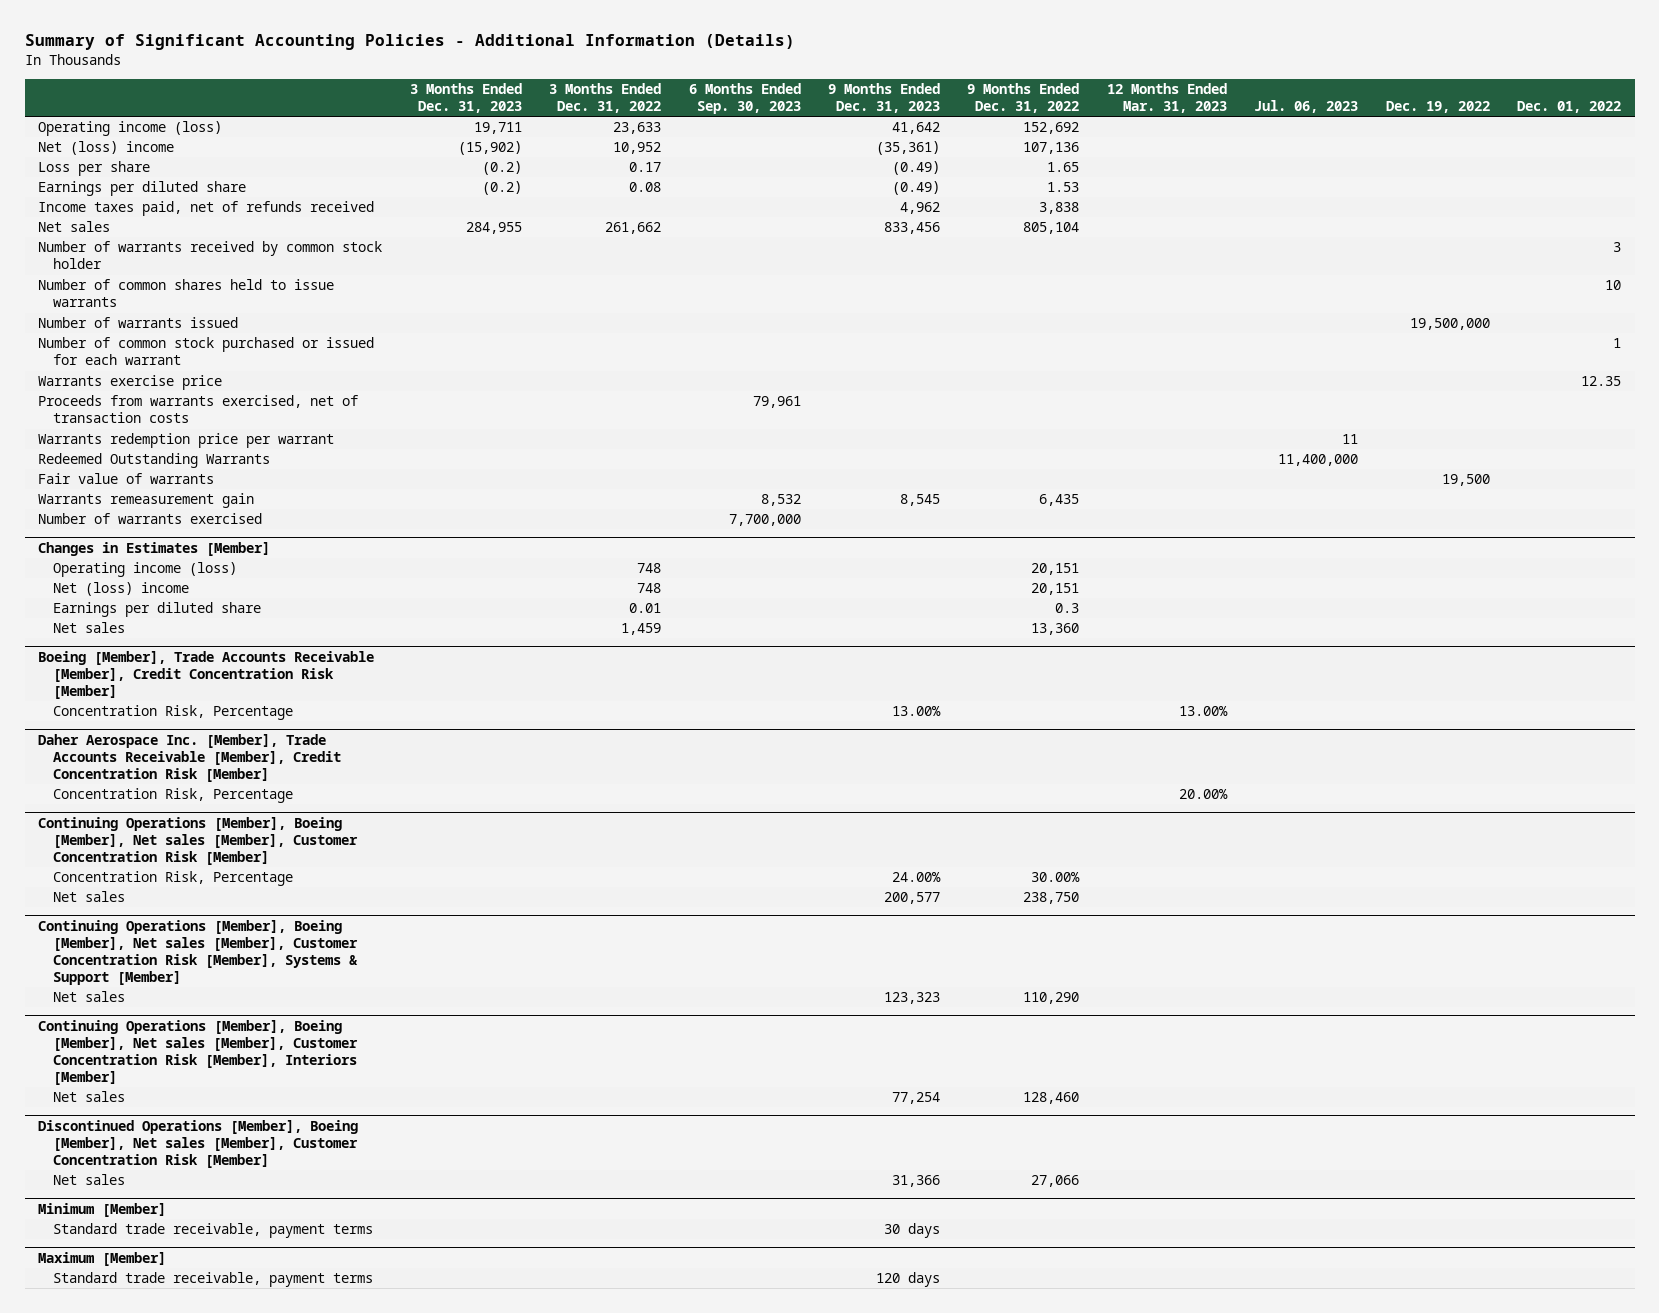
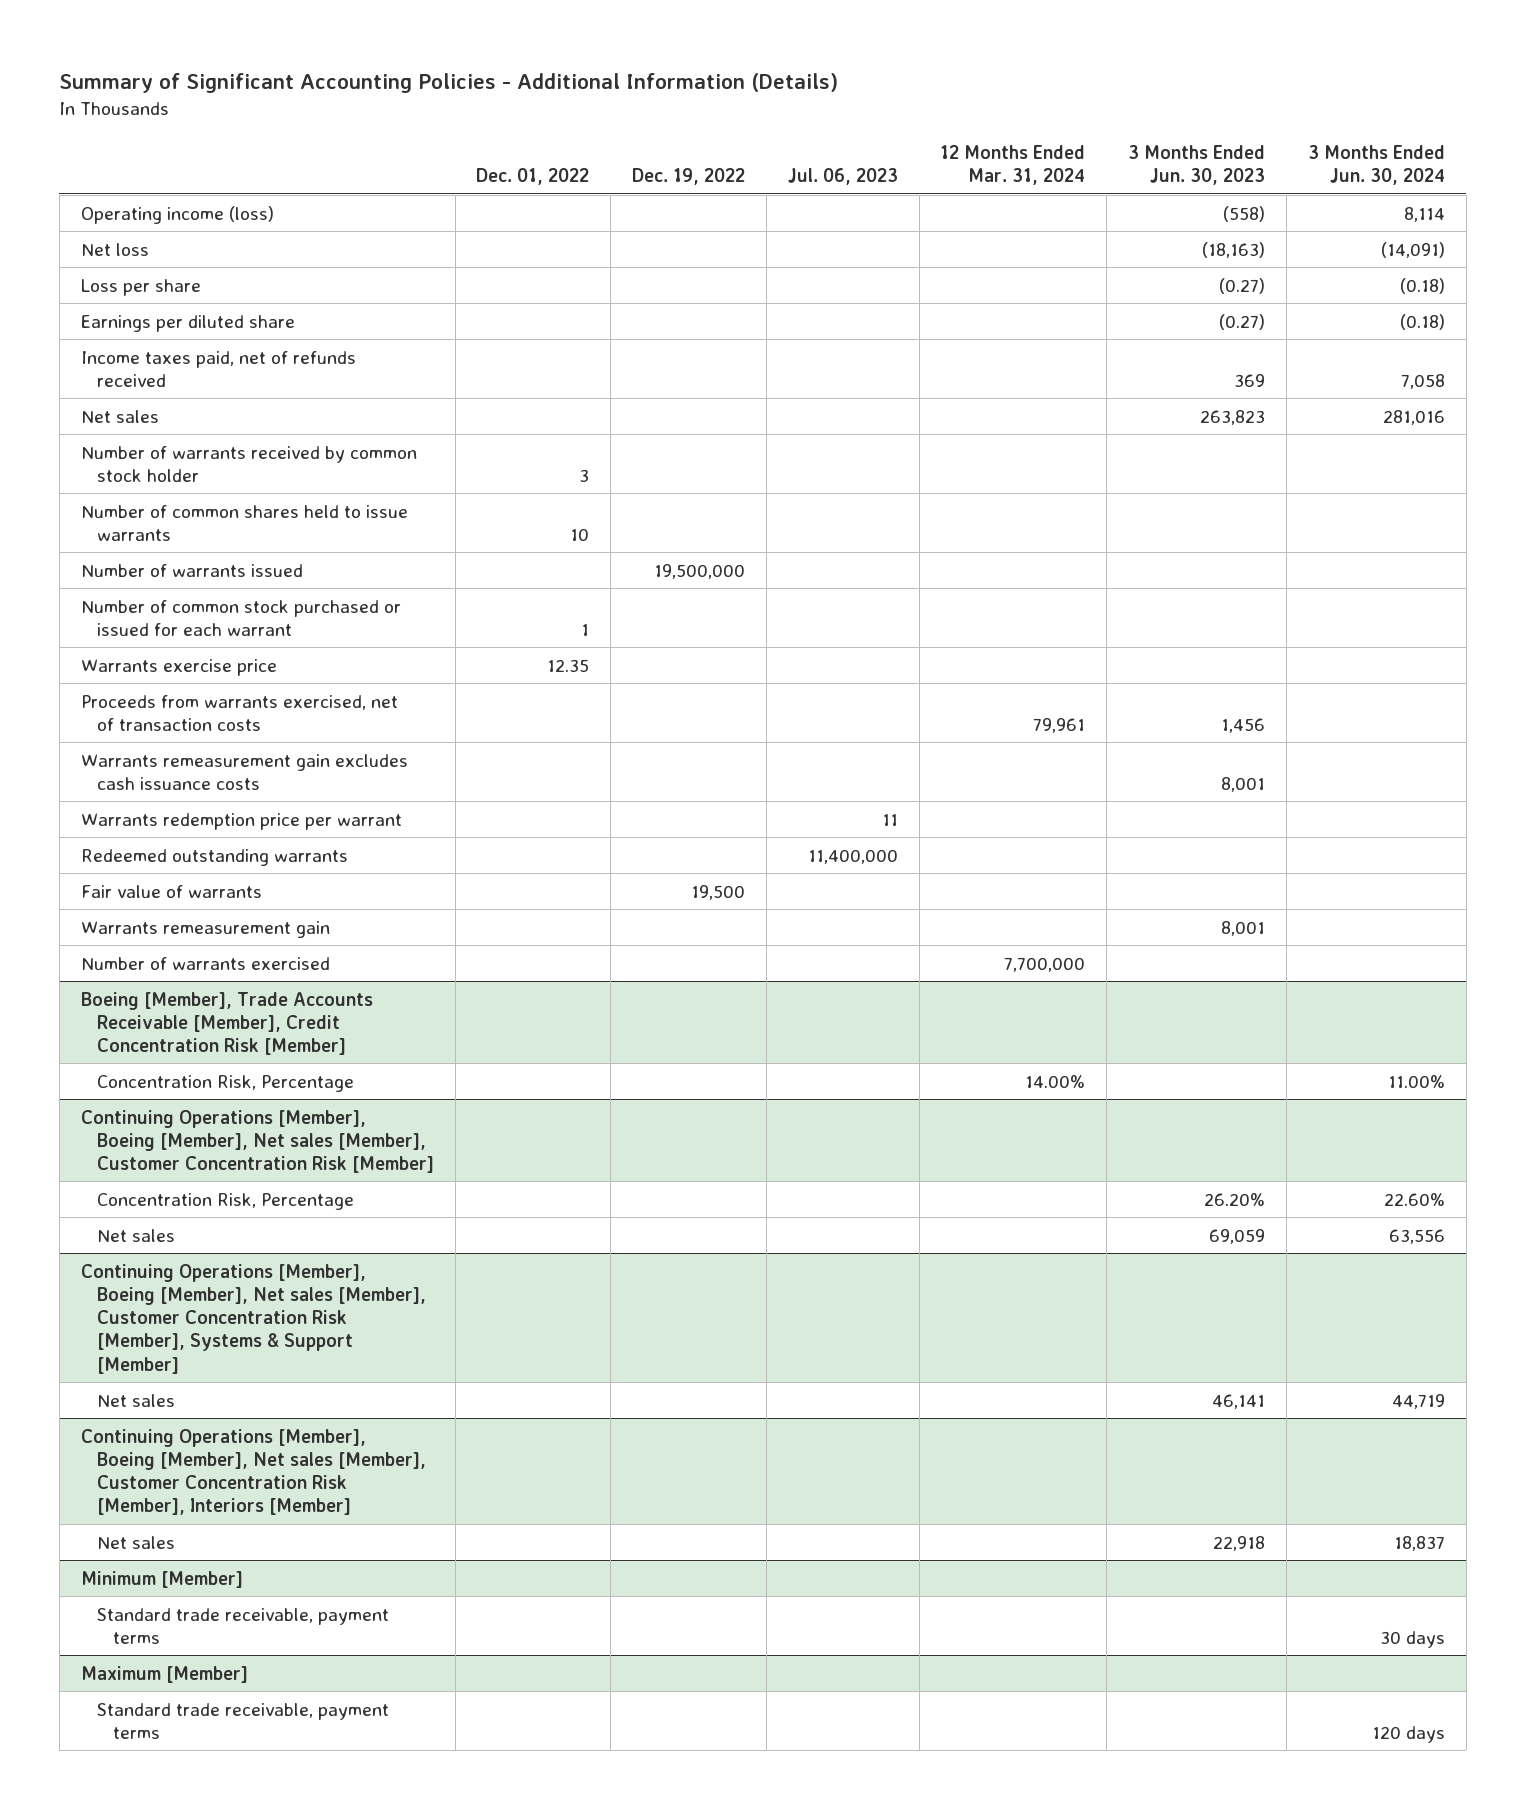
[409,82,522,113] 3 Months Ended Dec. 31, 2023 -> none
[549,82,662,113] 3 Months Ended Dec. 31, 2022 -> none
[688,82,801,114] 6 Months Ended Sep. 30, 2023 -> none
[827,82,940,113] 9 Months Ended Dec. 31, 2023 -> none
[967,82,1080,113] 9 Months Ended Dec. 31, 2022 -> none
[1106,82,1227,113] 12 Months Ended Mar. 31, 2023 -> none
none -> [940,144,1086,186] 12 Months Ended Mar. 31, 2024
none -> [1128,144,1266,186] 3 Months Ended Jun. 30, 2023
none -> [1307,144,1445,186] 3 Months Ended Jun. 30, 2024
[38,141,175,156] Net (loss) income -> [80,242,149,256] Net loss
none -> [80,753,408,790] Warrants remeasurement gain excludes cash issuance costs
[38,453,271,469] Redeemed Outstanding Warrants -> [80,848,348,866] Redeemed outstanding warrants
[38,541,271,556] Changes in Estimates [Member] -> none
[53,562,238,578] Operating income (loss) -> none
[53,582,190,597] Net (loss) income -> none
[53,602,262,618] Earnings per diluted share -> none
[53,622,126,634] Net sales -> none
[38,733,342,782] Daher Aerospace Inc. [Member], Trade Accounts Receivable [Member], Credit Concentration Risk [Member] -> none
[53,788,294,804] Concentration Risk, Percentage -> none
[38,1119,359,1168] Discontinued Operations [Member], Boeing [Member], Net sales [Member], Customer Concentration Risk [Member] -> none
[53,1174,126,1186] Net sales -> none

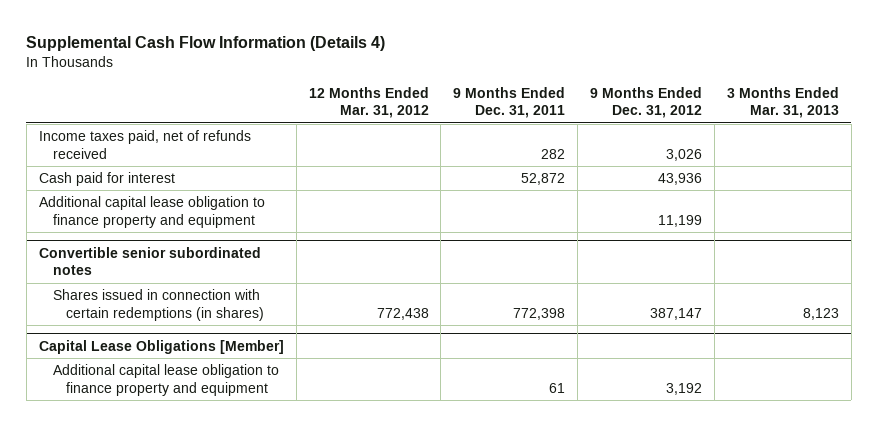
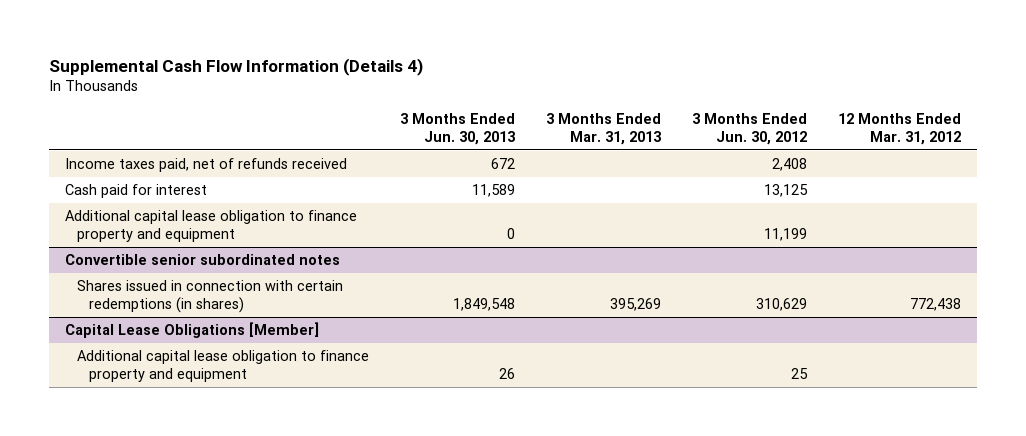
[453,86,566,119] 9 Months Ended Dec. 31, 2011 -> none
[590,86,703,119] 9 Months Ended Dec. 31, 2012 -> none
none -> [399,113,515,146] 3 Months Ended Jun. 30, 2013
none -> [692,113,808,146] 3 Months Ended Jun. 30, 2012
[802,307,839,320] 8,123 -> [609,298,661,312] 395,269

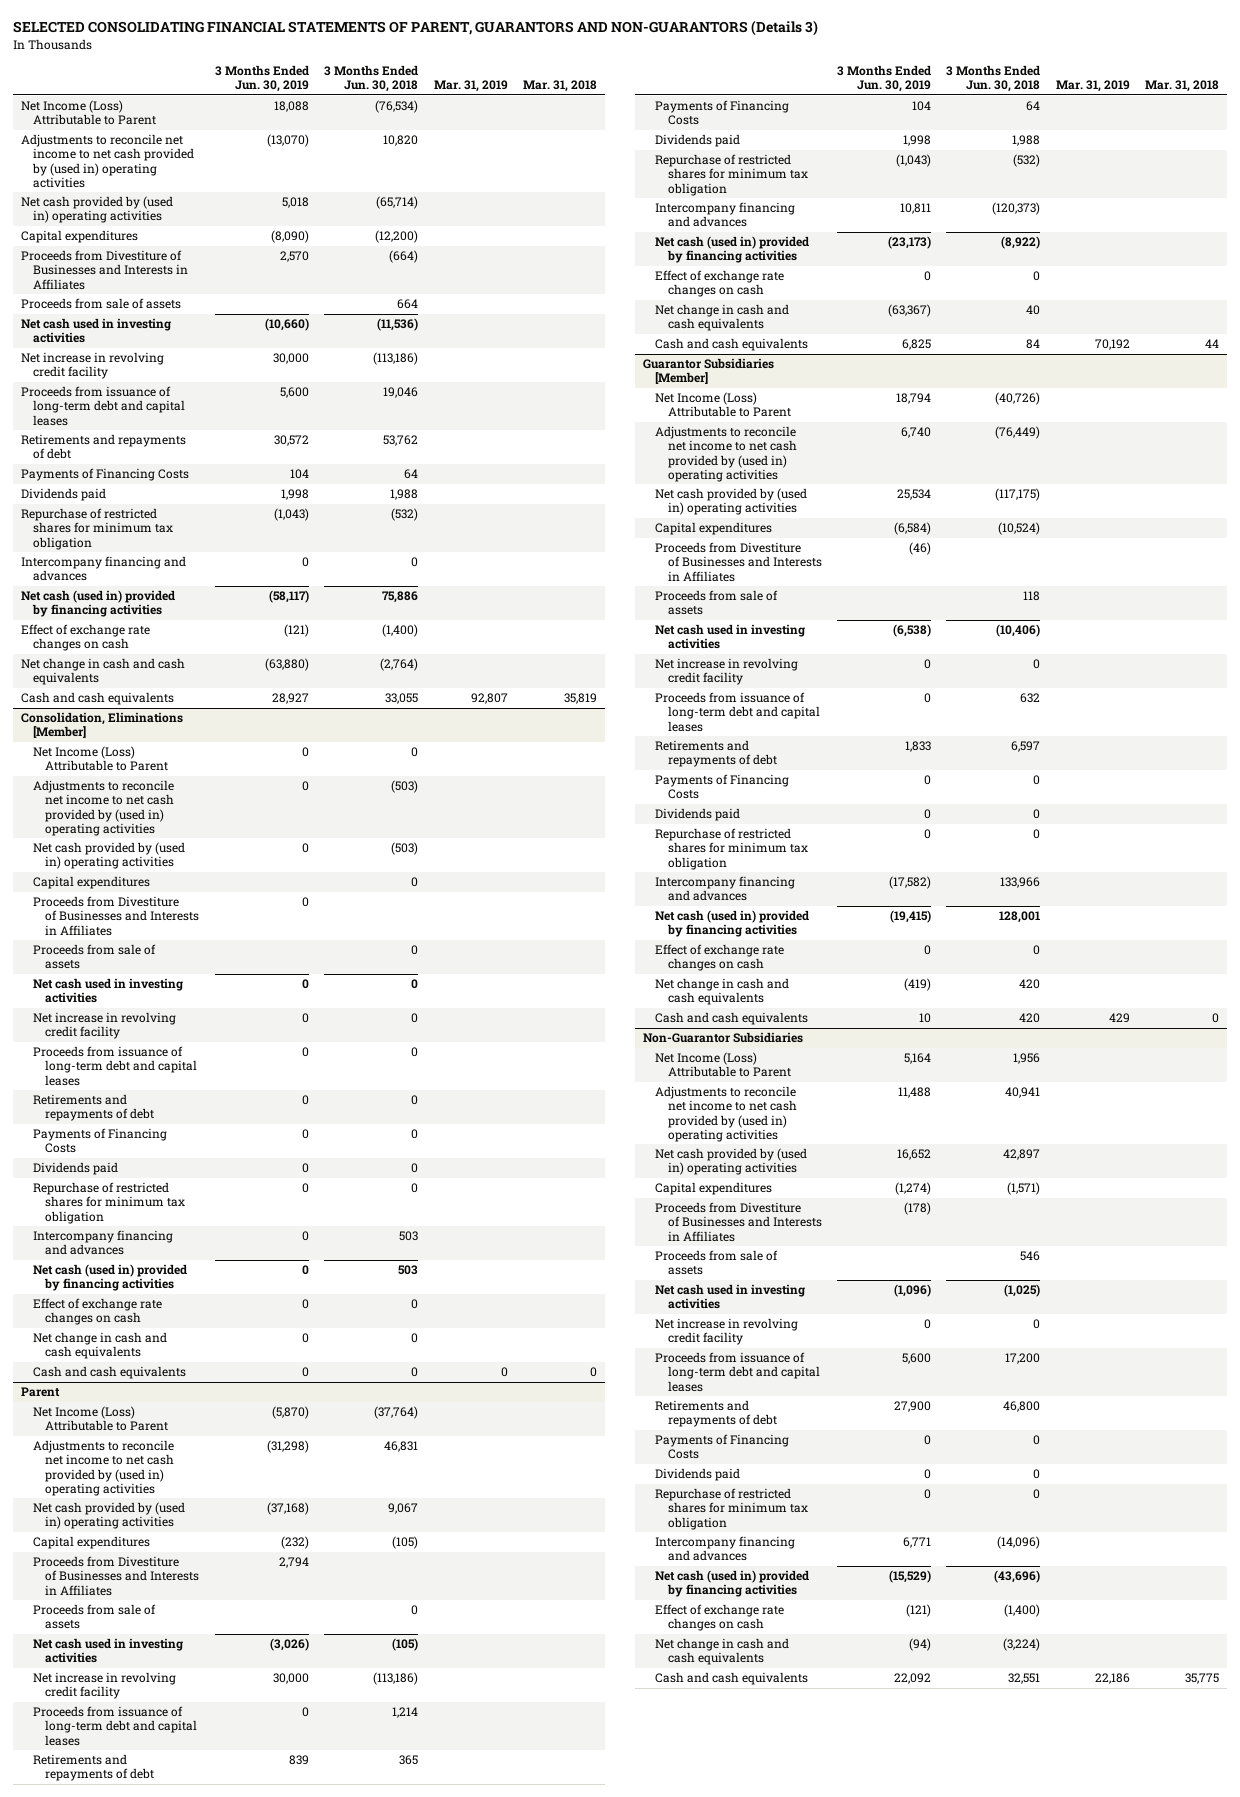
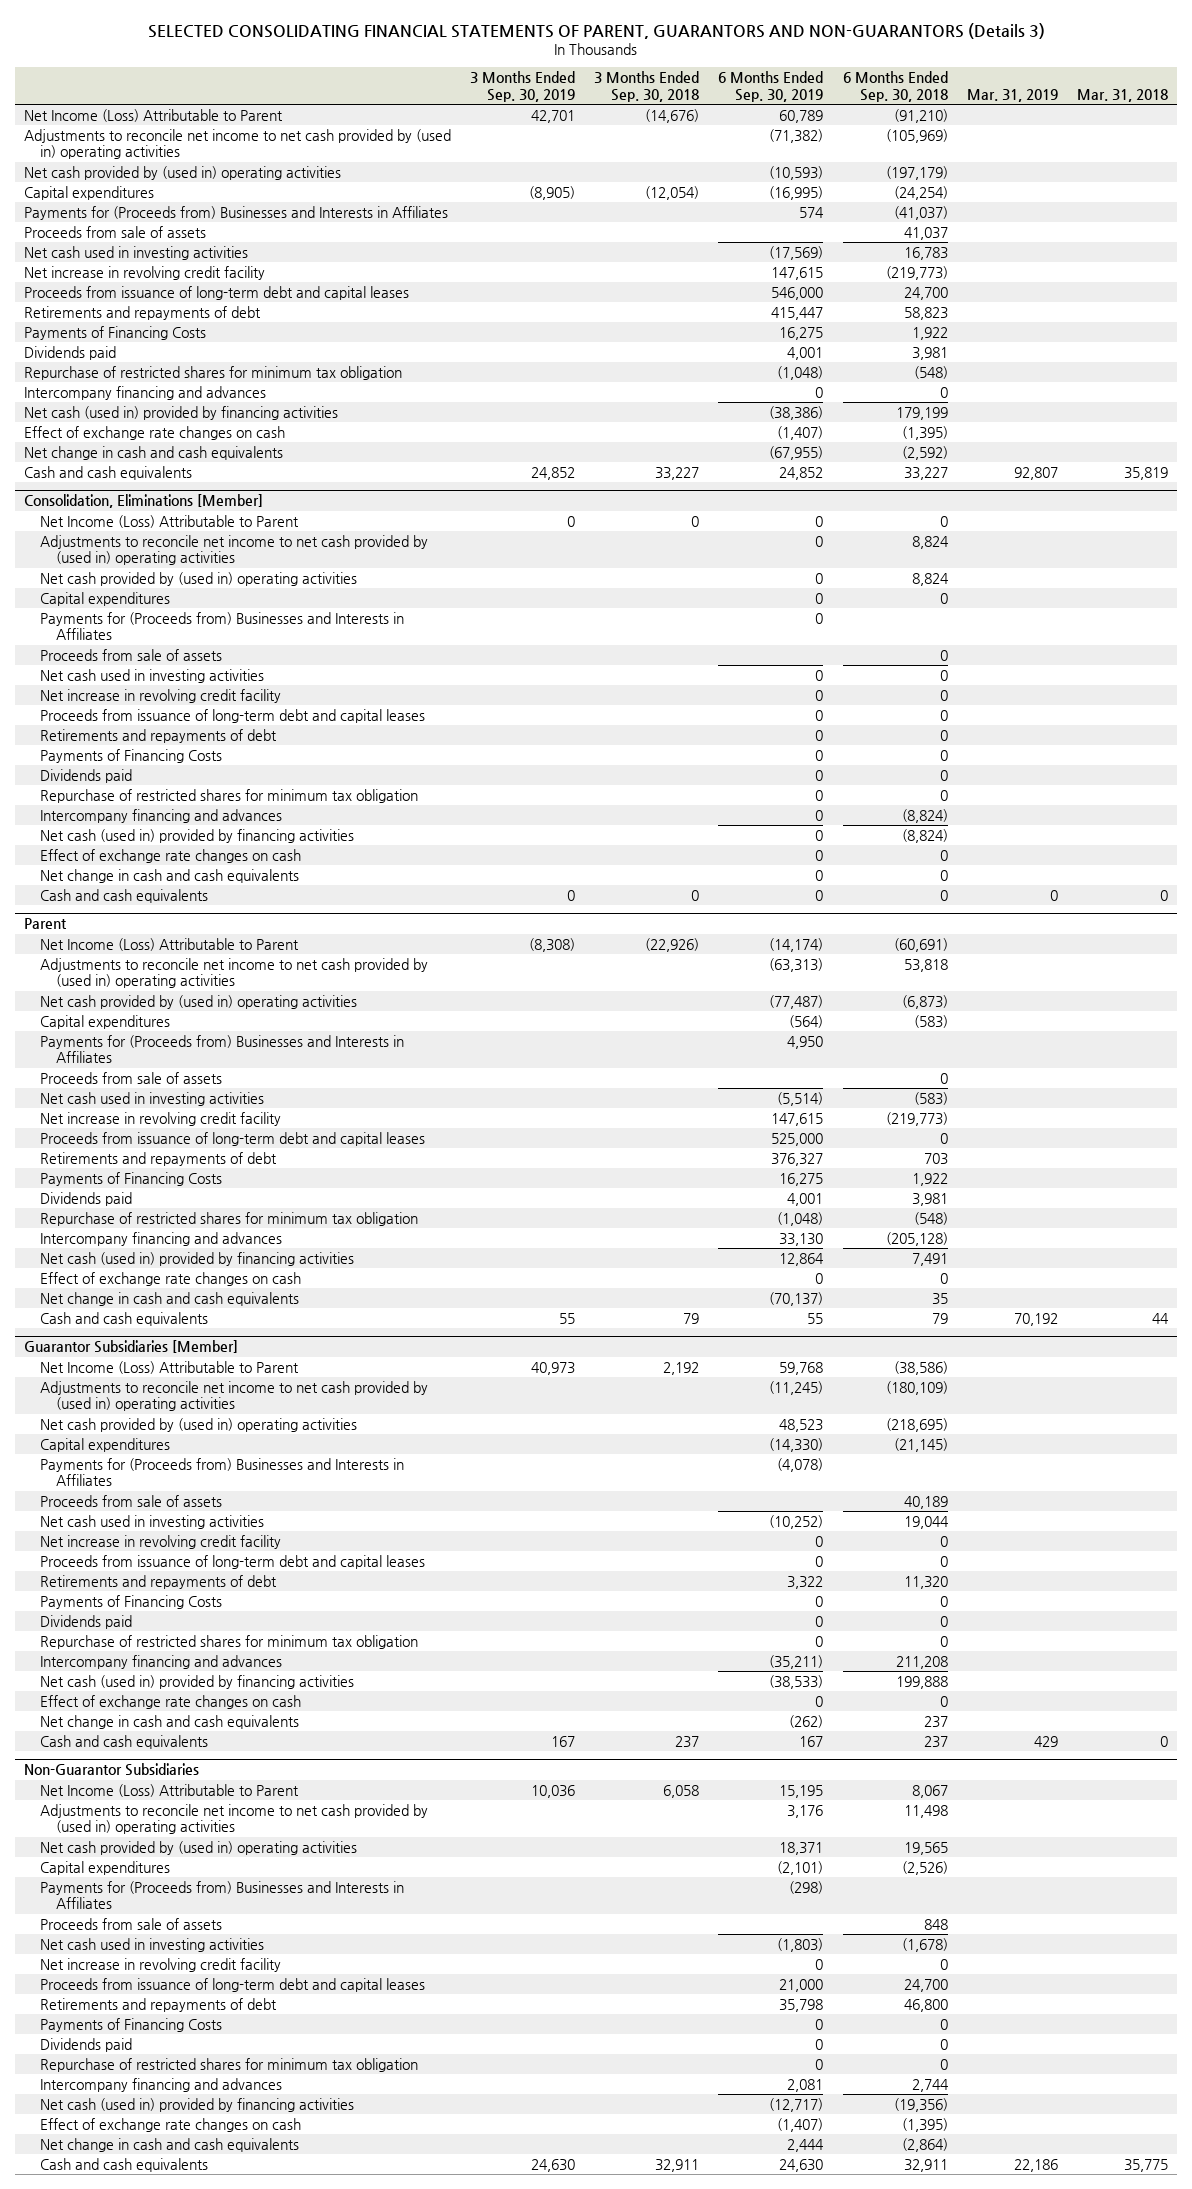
[214,65,309,93] 3 Months Ended Jun. 30, 2019 -> none
[324,65,419,93] 3 Months Ended Jun. 30, 2018 -> none
none -> [470,71,576,102] 3 Months Ended Sep. 30, 2019
none -> [594,71,700,102] 3 Months Ended Sep. 30, 2018
none -> [718,71,824,102] 6 Months Ended Sep. 30, 2019
none -> [842,71,948,102] 6 Months Ended Sep. 30, 2018
[20,250,189,290] Proceeds from Divestiture of Businesses and Interests in Affiliates -> [24,205,449,220] Payments for (Proceeds from) Businesses and Interests in Affiliates
[33,896,200,936] Proceeds from Divestiture of Businesses and Interests in Affiliates -> [40,611,405,641] Payments for (Proceeds from) Businesses and Interests in Affiliates
[33,1556,200,1596] Proceeds from Divestiture of Businesses and Interests in Affiliates -> [40,1034,405,1064] Payments for (Proceeds from) Businesses and Interests in Affiliates
[655,542,822,582] Proceeds from Divestiture of Businesses and Interests in Affiliates -> [40,1457,405,1487] Payments for (Proceeds from) Businesses and Interests in Affiliates
[655,1202,822,1242] Proceeds from Divestiture of Businesses and Interests in Affiliates -> [40,1880,405,1910] Payments for (Proceeds from) Businesses and Interests in Affiliates

